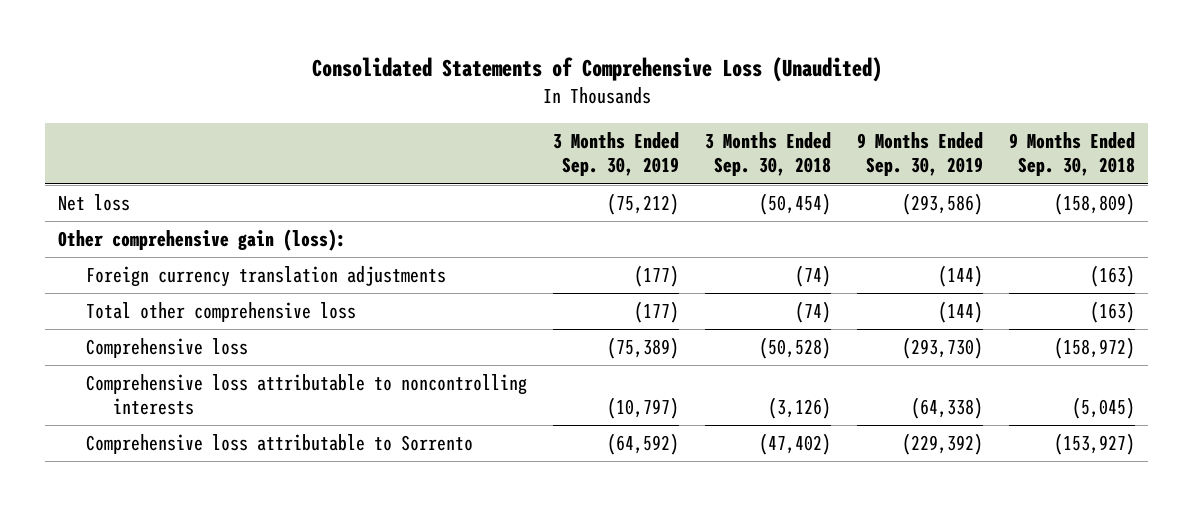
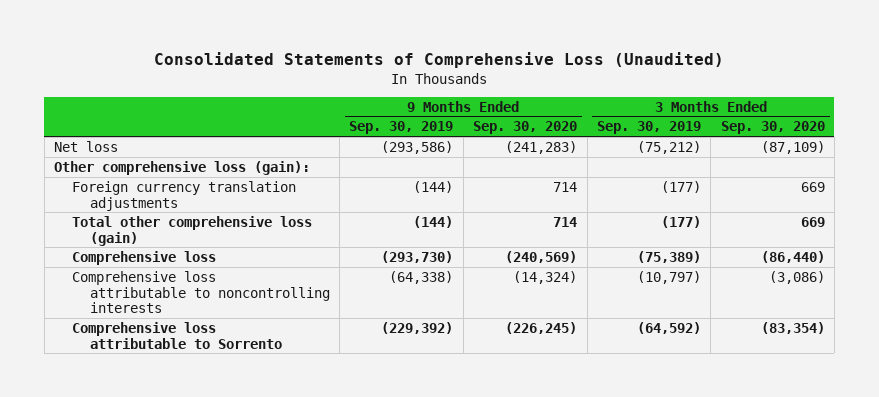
[704,132,831,177] 3 Months Ended Sep. 30, 2018 -> none
[1008,132,1135,177] 9 Months Ended Sep. 30, 2018 -> none
none -> [473,121,578,135] Sep. 30, 2020
none -> [720,121,825,135] Sep. 30, 2020
[58,229,347,252] Other comprehensive gain (loss): -> [54,160,311,175] Other comprehensive loss (gain):
[85,302,356,323] Total other comprehensive loss -> [72,215,313,246] Total other comprehensive loss (gain)

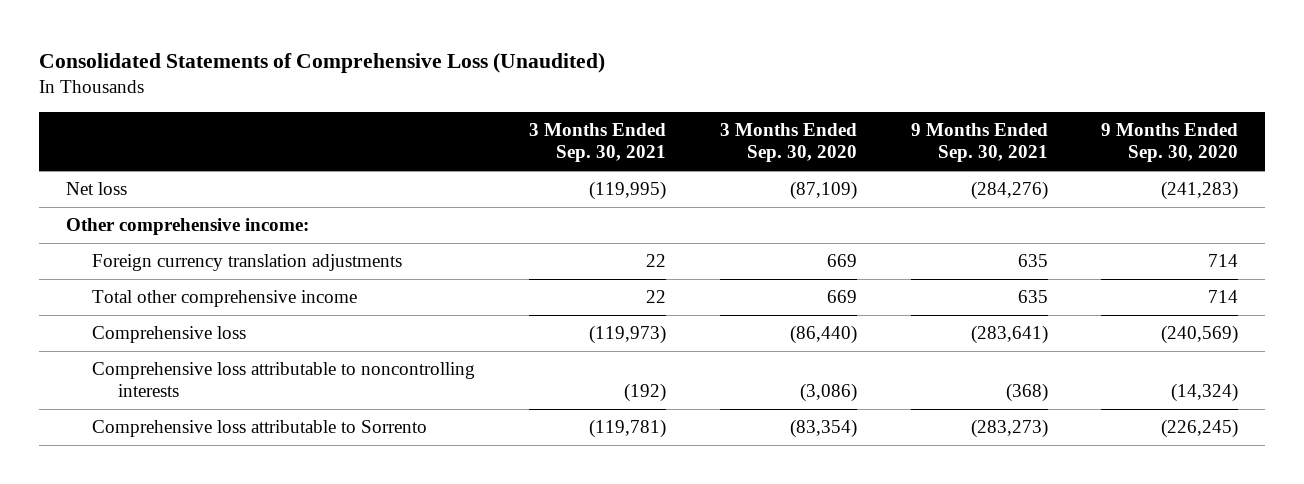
[349,121,454,135] Sep. 30, 2019 -> none
[596,121,701,135] Sep. 30, 2019 -> none
none -> [528,123,666,163] 3 Months Ended Sep. 30, 2021
none -> [910,123,1048,163] 9 Months Ended Sep. 30, 2021
[54,160,311,175] Other comprehensive loss (gain): -> [65,218,309,236] Other comprehensive income:
[72,215,313,246] Total other comprehensive loss (gain) -> [91,290,357,308] Total other comprehensive income

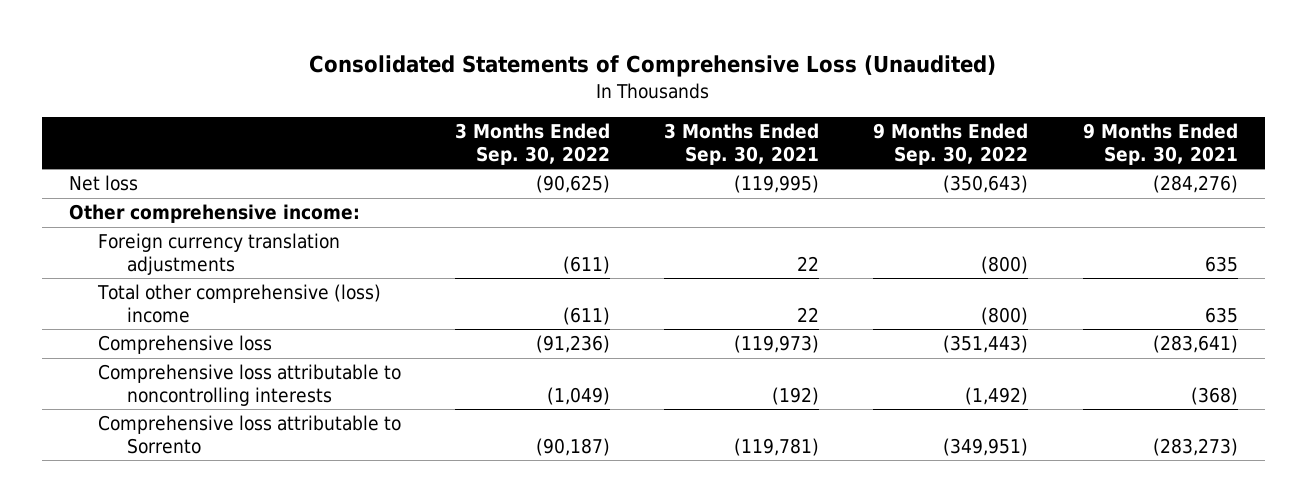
[719,123,857,163] 3 Months Ended Sep. 30, 2020 -> none
[1101,123,1239,163] 9 Months Ended Sep. 30, 2020 -> none
none -> [455,123,611,165] 3 Months Ended Sep. 30, 2022
none -> [873,123,1029,165] 9 Months Ended Sep. 30, 2022
[91,290,357,308] Total other comprehensive income -> [97,284,382,323] Total other comprehensive (loss) income

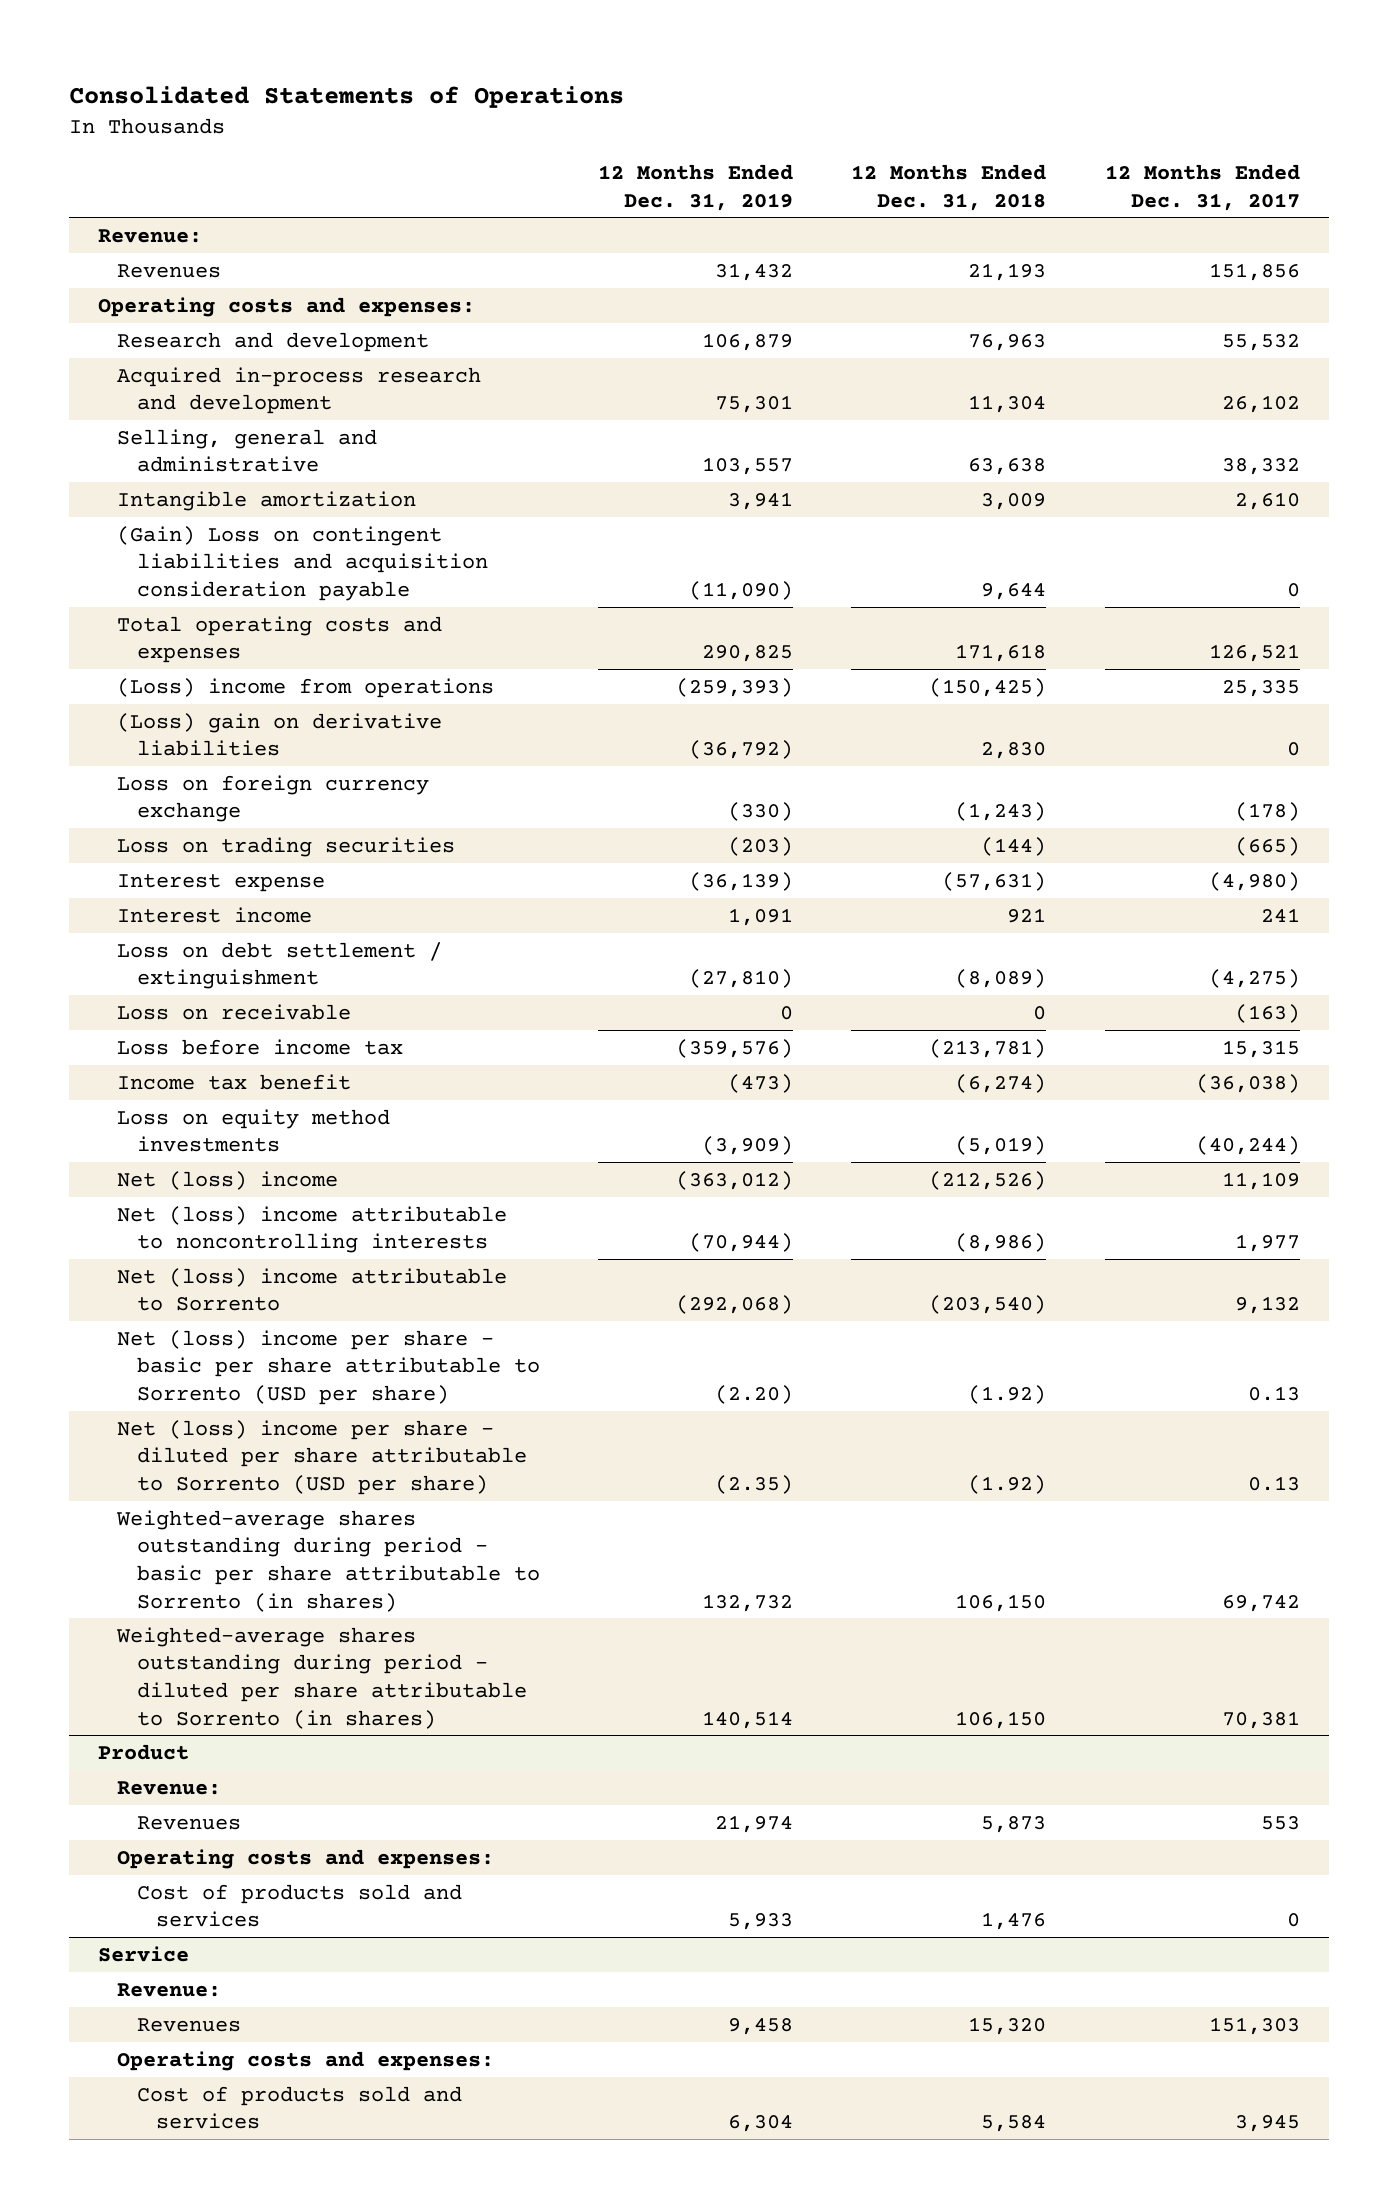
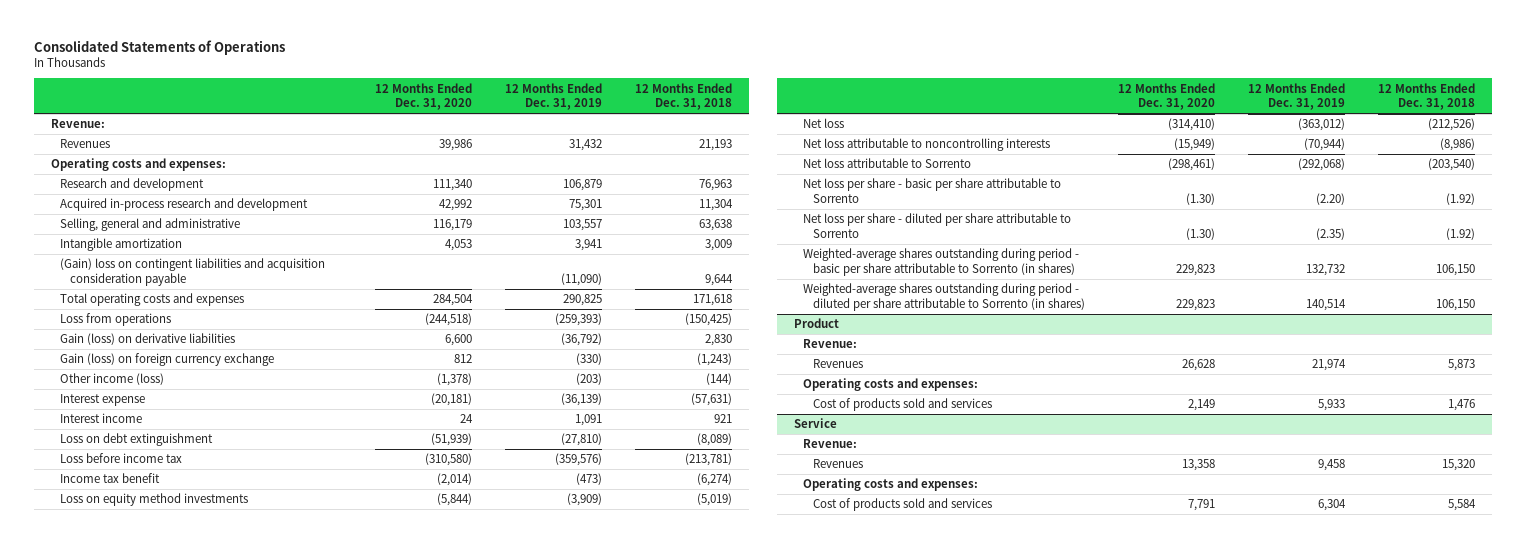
[1104,163,1300,211] 12 Months Ended Dec. 31, 2017 -> none
none -> [375,82,473,110] 12 Months Ended Dec. 31, 2020
[117,525,488,601] (Gain) Loss on contingent liabilities and acquisition consideration payable -> [60,258,326,286] (Gain) loss on contingent liabilities and acquisition consideration payable
[117,677,495,698] (Loss) income from operations -> [60,313,172,327] Loss from operations
[117,712,443,757] (Loss) gain on derivative liabilities -> [60,333,236,346] Gain (loss) on derivative liabilities
[117,774,430,823] Loss on foreign currency exchange -> [60,353,275,367] Gain (loss) on foreign currency exchange
[117,836,456,857] Loss on trading securities -> [60,373,165,386] Other income (loss)
[117,1003,352,1020] Loss on receivable -> none
[117,941,443,990] Loss on debt settlement / extinguishment -> [60,433,214,447] Loss on debt extinguishment
[117,1170,339,1190] Net (loss) income -> [803,118,845,129] Net loss
[117,1205,508,1254] Net (loss) income attributable to noncontrolling interests -> [803,138,1051,152] Net loss attributable to noncontrolling interests
[117,1267,508,1312] Net (loss) income attributable to Sorrento -> [803,158,972,169] Net loss attributable to Sorrento
[117,1329,540,1405] Net (loss) income per share - basic per share attributable to Sorrento (USD per share) -> [803,178,1062,203] Net loss per share - basic per share attributable to Sorrento
[117,1419,527,1495] Net (loss) income per share - diluted per share attributable to Sorrento (USD per share) -> [803,213,1072,238] Net loss per share - diluted per share attributable to Sorrento

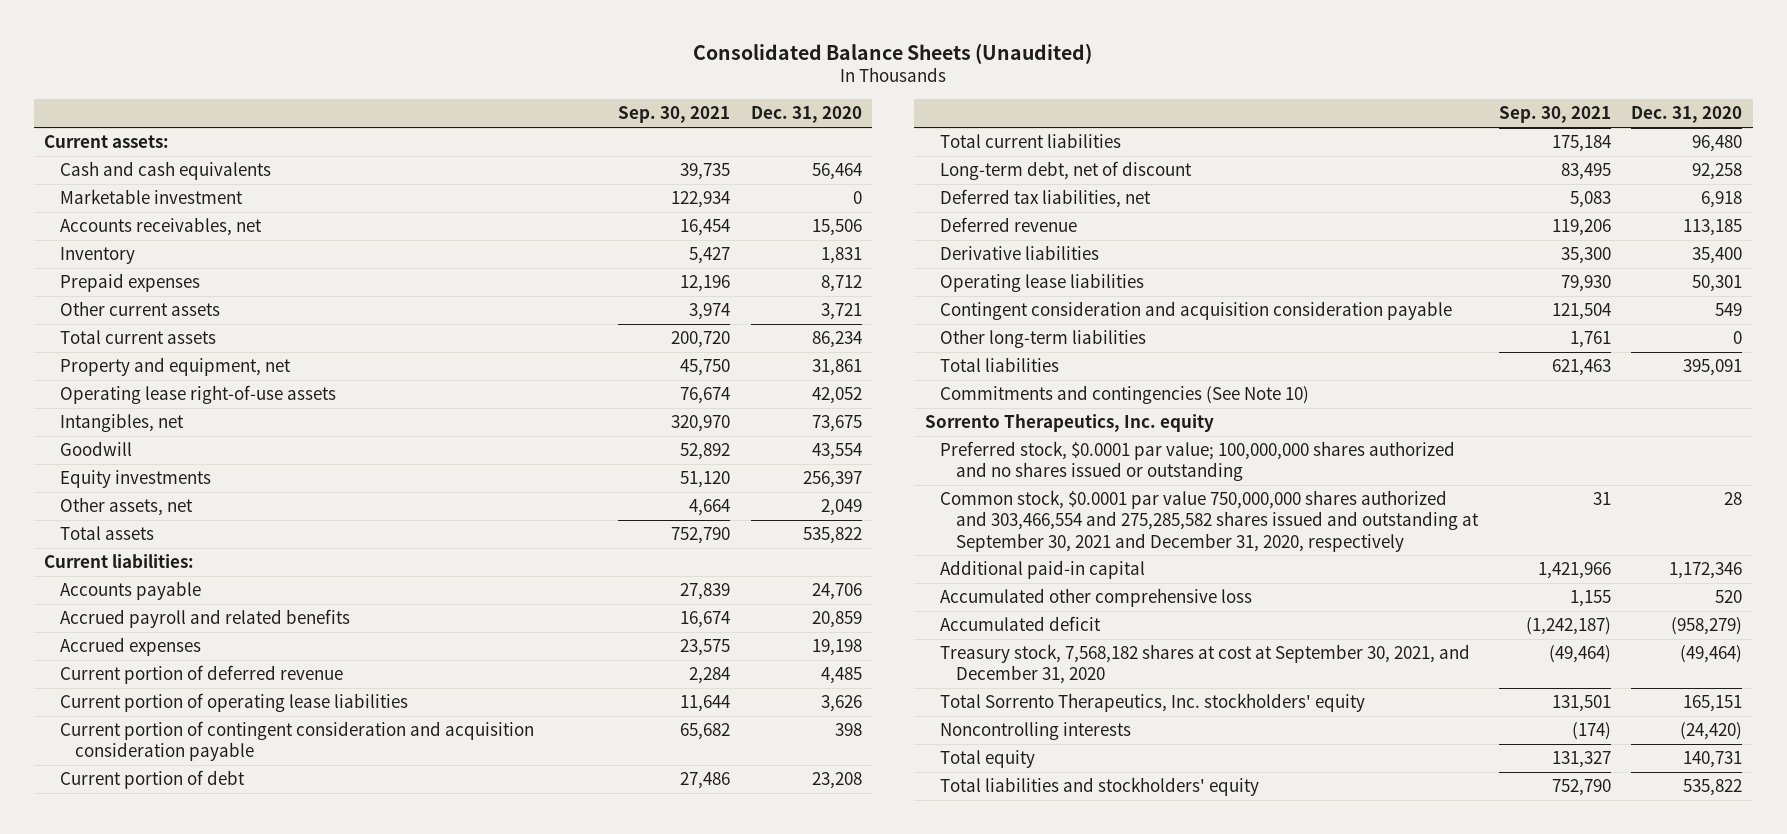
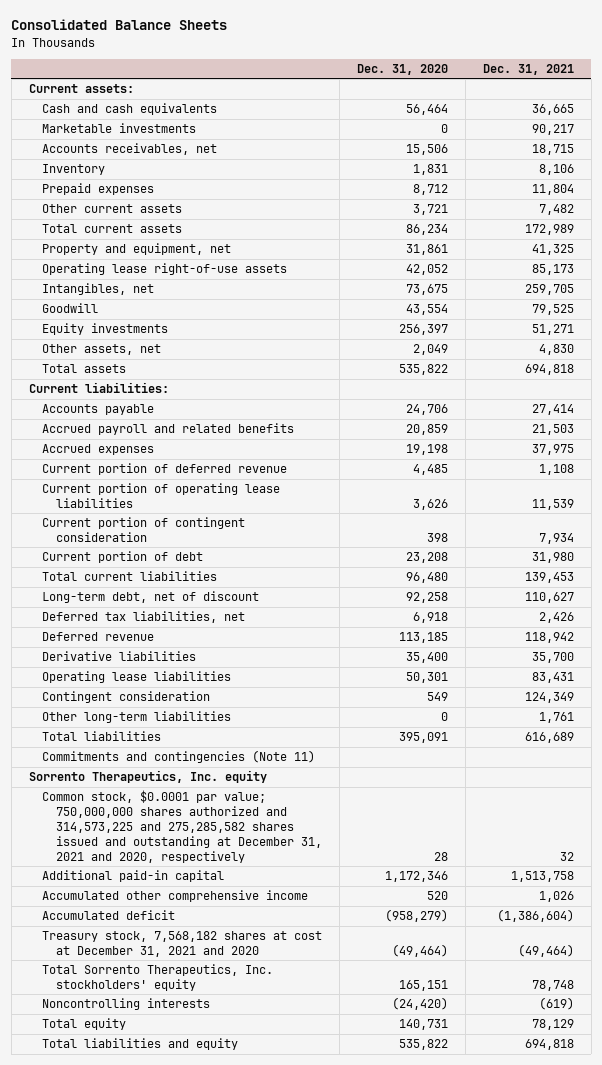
[693,42,1093,64] Consolidated Balance Sheets (Unaudited) -> [11,19,228,31] Consolidated Balance Sheets
[618,106,731,124] Sep. 30, 2021 -> none
none -> [482,64,574,76] Dec. 31, 2021
[59,189,243,205] Marketable investment -> [42,123,197,134] Marketable investments
[59,721,534,762] Current portion of contingent consideration and acquisition consideration payable -> [42,517,246,543] Current portion of contingent consideration
[940,301,1453,321] Contingent consideration and acquisition consideration payable -> [42,691,211,704] Contingent consideration
[940,385,1310,405] Commitments and contingencies (See Note 10) -> [42,750,316,764] Commitments and contingencies (Note 11)
[940,441,1456,482] Preferred stock, $0.0001 par value; 100,000,000 shares authorized and no shares issued or outstanding -> none
[940,490,1479,552] Common stock, $0.0001 par value 750,000,000 shares authorized and 303,466,554 and 275,285,582 shares issued and outstanding at September 30, 2021 and December 31, 2020, respectively -> [42,790,323,863] Common stock, $0.0001 par value; 750,000,000 shares authorized and 314,573,225 and 275,285,582 shares issued and outstanding at December 31, 2021 and 2020, respectively
[940,588,1253,608] Accumulated other comprehensive loss -> [42,890,309,903] Accumulated other comprehensive income
[940,644,1471,685] Treasury stock, 7,568,182 shares at cost at September 30, 2021, and December 31, 2020 -> [42,931,323,958] Treasury stock, 7,568,182 shares at cost at December 31, 2021 and 2020
[940,777,1260,797] Total liabilities and stockholders' equity -> [42,1038,239,1051] Total liabilities and equity

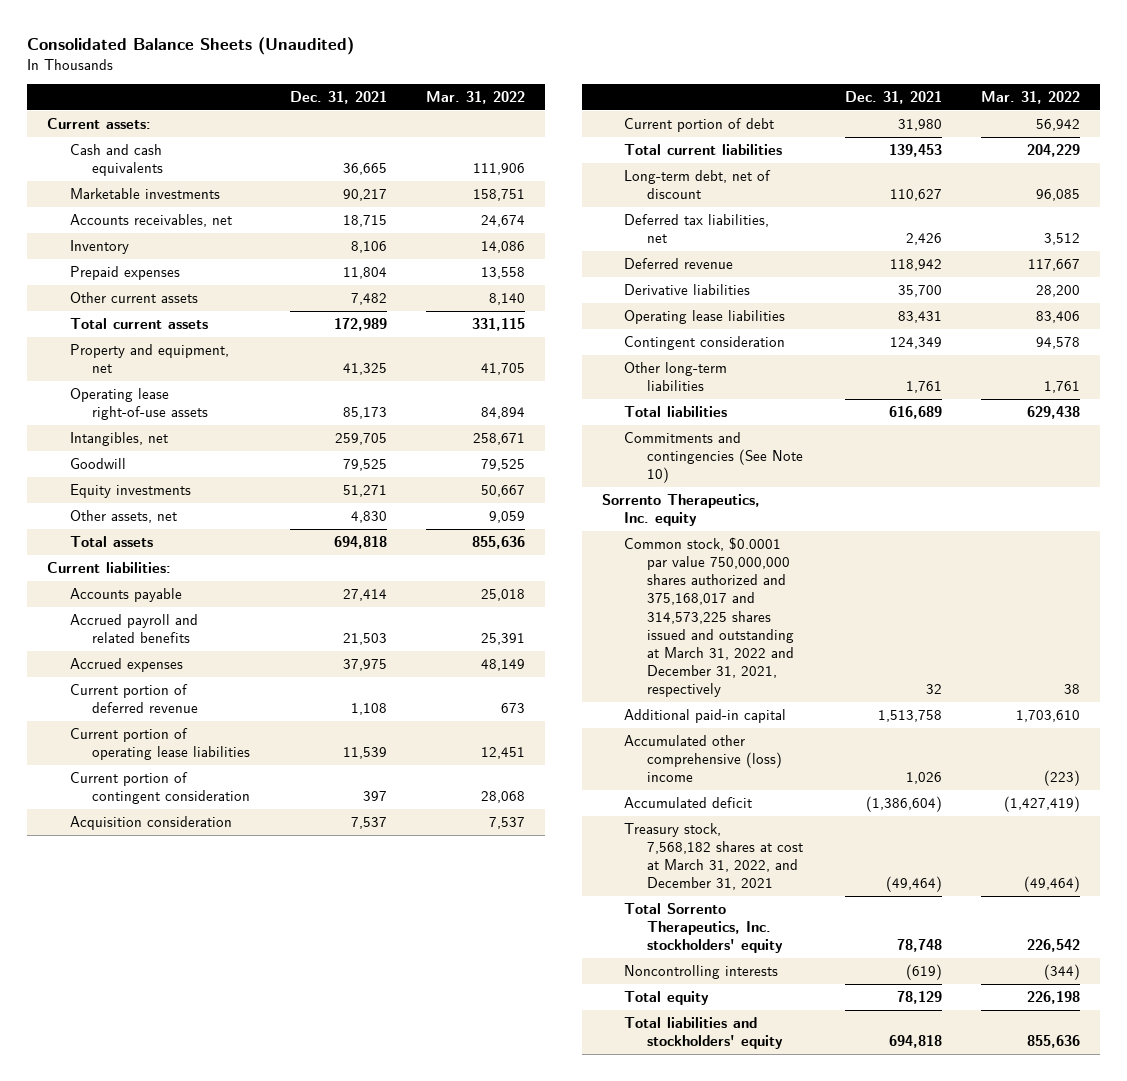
[11,19,228,31] Consolidated Balance Sheets -> [27,36,355,55] Consolidated Balance Sheets (Unaudited)
[357,64,449,76] Dec. 31, 2020 -> none
none -> [426,91,526,105] Mar. 31, 2022
[538,533,574,545] 7,934 -> [362,791,387,802] 397
none -> [69,815,232,830] Acquisition consideration
[42,750,316,764] Commitments and contingencies (Note 11) -> [624,431,803,484] Commitments and contingencies (See Note 10)
[42,790,323,863] Common stock, $0.0001 par value; 750,000,000 shares authorized and 314,573,225 and 275,285,582 shares issued and outstanding at December 31, 2021 and 2020, respectively -> [624,536,794,698] Common stock, $0.0001 par value 750,000,000 shares authorized and 375,168,017 and 314,573,225 shares issued and outstanding at March 31, 2022 and December 31, 2021, respectively
[42,890,309,903] Accumulated other comprehensive income -> [624,734,782,783] Accumulated other comprehensive (loss) income
[42,931,323,958] Treasury stock, 7,568,182 shares at cost at December 31, 2021 and 2020 -> [624,822,803,891] Treasury stock, 7,568,182 shares at cost at March 31, 2022, and December 31, 2021
[42,1038,239,1051] Total liabilities and equity -> [624,1016,783,1050] Total liabilities and stockholders' equity

